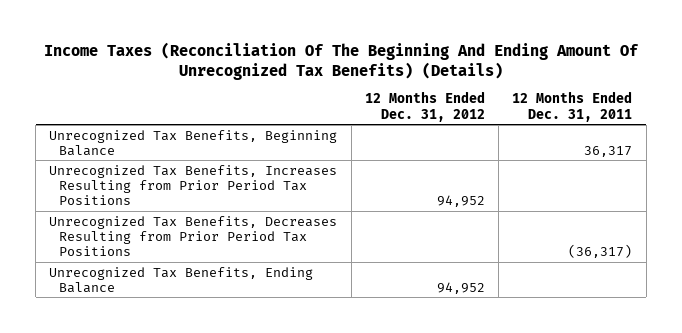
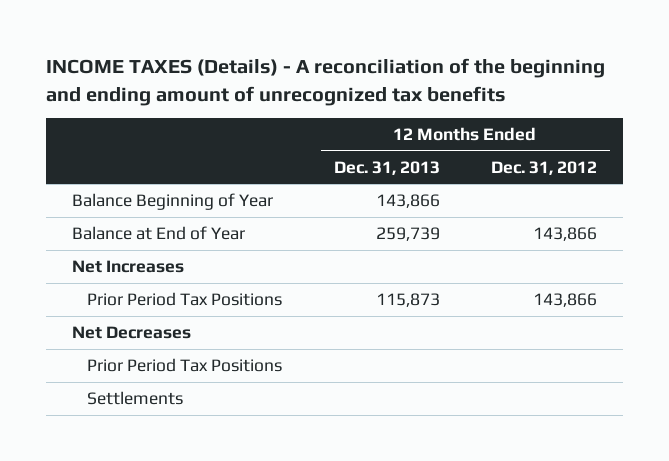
[43,41,639,80] Income Taxes (Reconciliation Of The Beginning And Ending Amount Of Unrecognized Tax Benefits) (Details) -> [46,58,606,106] INCOME TAXES (Details) - A reconciliation of the beginning and ending amount of unrecognized tax benefits
[512,91,633,122] 12 Months Ended Dec. 31, 2011 -> none
none -> [333,160,440,175] Dec. 31, 2013
[49,266,314,293] Unrecognized Tax Benefits, Ending Balance -> none
[49,129,338,156] Unrecognized Tax Benefits, Beginning Balance -> [71,192,273,210] Balance Beginning of Year
none -> [71,225,245,240] Balance at End of Year
none -> [71,259,184,273] Net Increases
[49,164,338,206] Unrecognized Tax Benefits, Increases Resulting from Prior Period Tax Positions -> [86,291,282,306] Prior Period Tax Positions
[436,195,485,208] 94,952 -> [533,292,598,307] 143,866
none -> [71,325,191,339] Net Decreases
[49,215,338,257] Unrecognized Tax Benefits, Decreases Resulting from Prior Period Tax Positions -> [86,357,282,372] Prior Period Tax Positions
none -> [86,390,183,405] Settlements

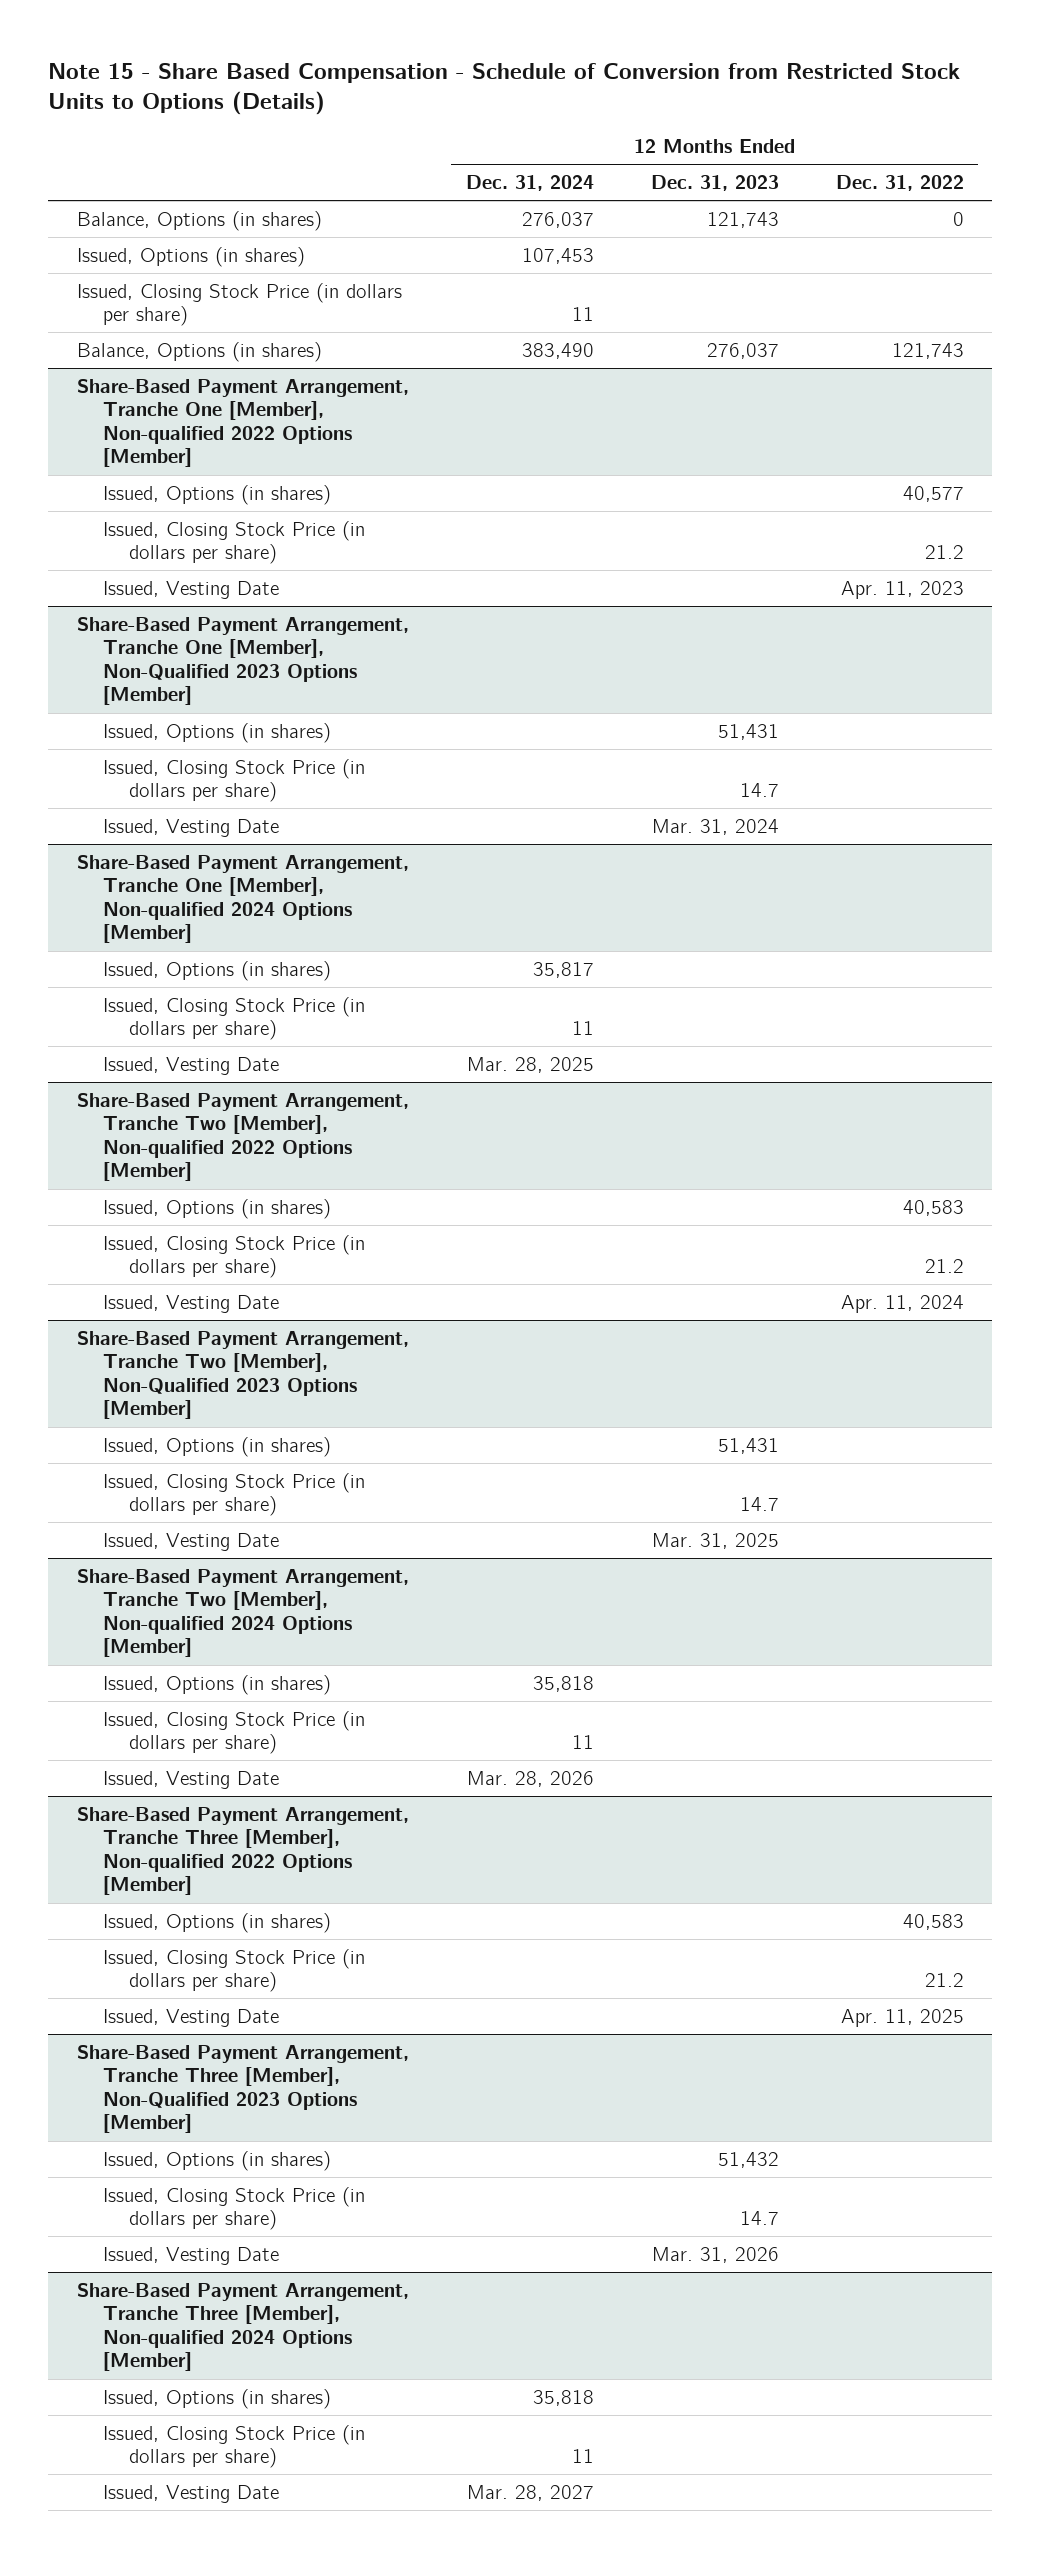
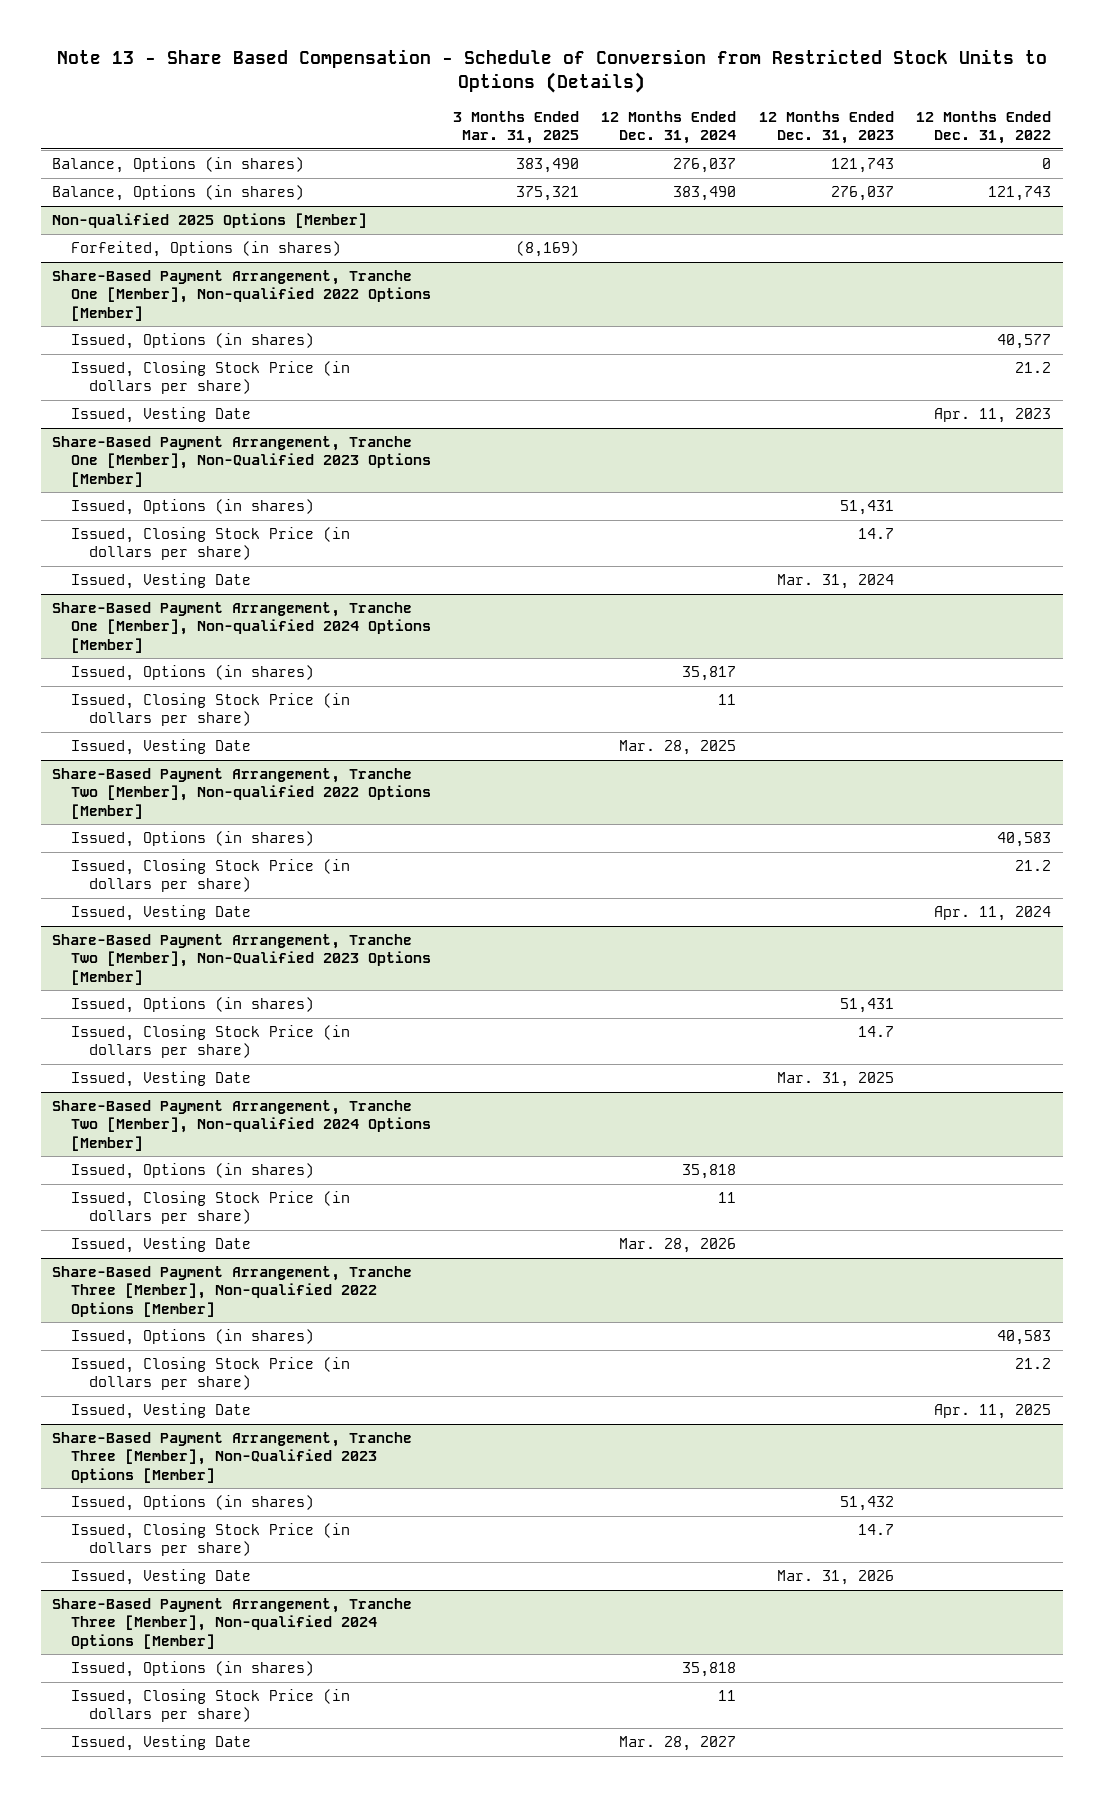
[48,62,961,116] Note 15 - Share Based Compensation - Schedule of Conversion from Restricted Stock Units to Options (Details) -> [56,49,1047,93] Note 13 - Share Based Compensation - Schedule of Conversion from Restricted Stock Units to Options (Details)
none -> [452,111,579,145] 3 Months Ended Mar. 31, 2025
[76,246,305,267] Issued, Options (in shares) -> none
[76,282,402,327] Issued, Closing Stock Price (in dollars per share) -> none
none -> [51,213,367,229] Non-qualified 2025 Options [Member]
none -> [70,241,341,258] Forfeited, Options (in shares)

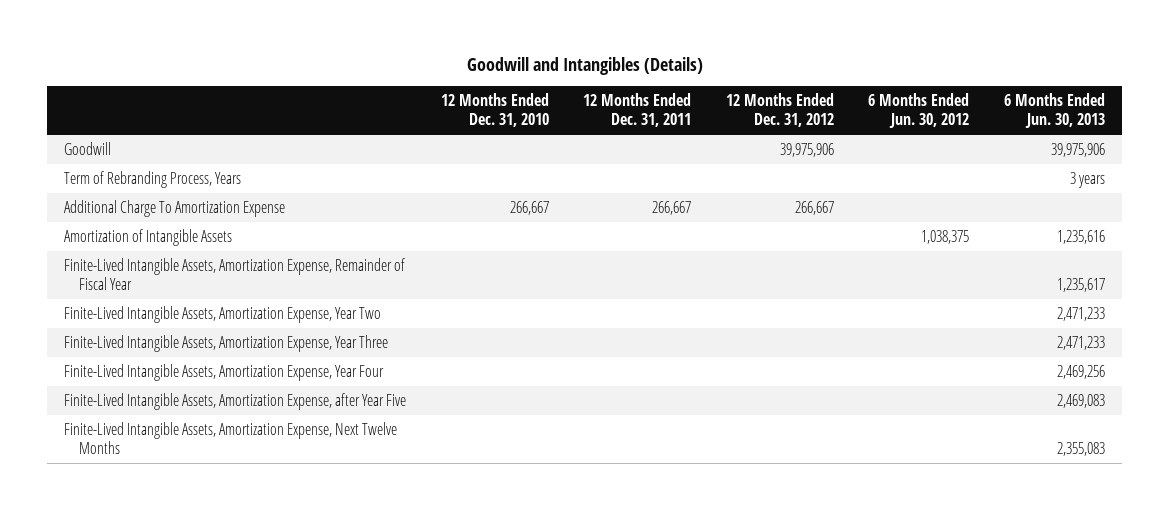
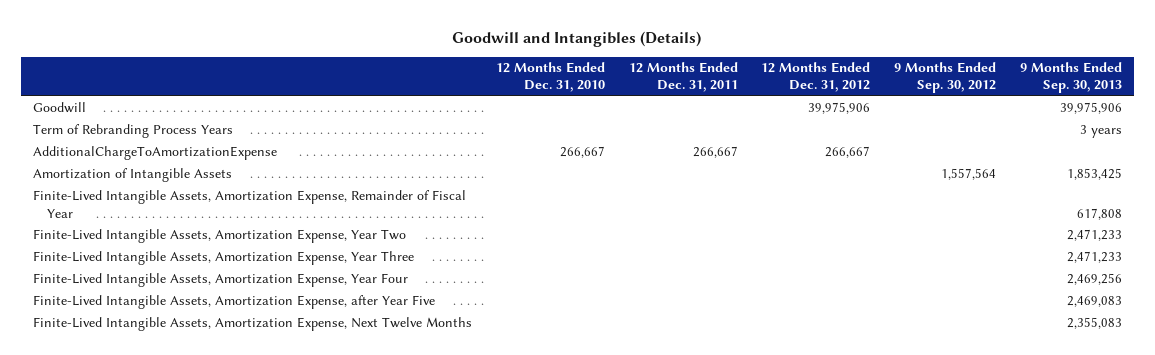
[868,93,970,129] 6 Months Ended Jun. 30, 2012 -> none
[1003,93,1105,129] 6 Months Ended Jun. 30, 2013 -> none
none -> [894,62,997,94] 9 Months Ended Sep. 30, 2012
none -> [1019,62,1122,94] 9 Months Ended Sep. 30, 2013
[64,170,242,188] Term of Rebranding Process, Years -> [32,124,233,139] Term of Rebranding Process Years
[64,199,286,217] Additional Charge To Amortization Expense -> [32,146,277,161] AdditionalChargeToAmortizationExpense

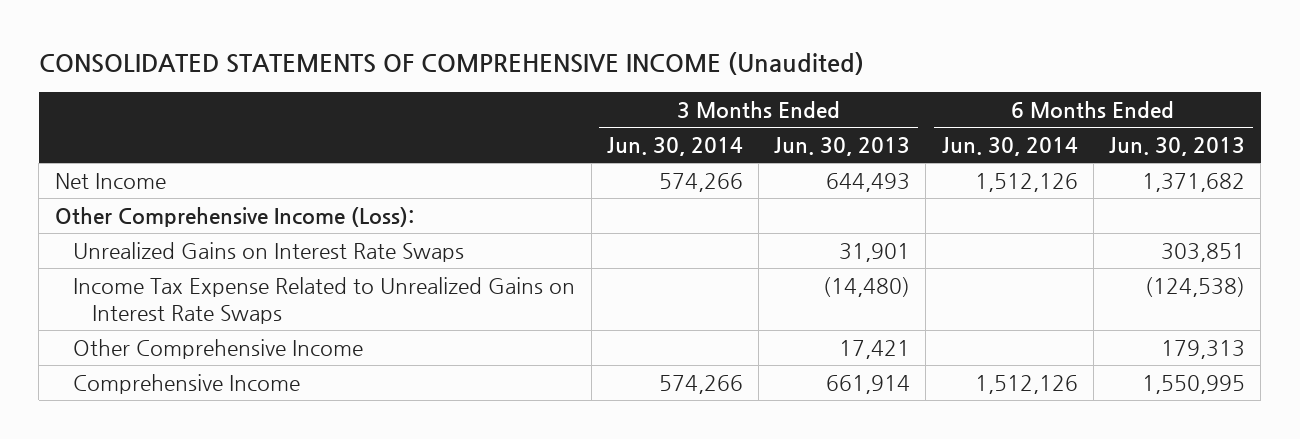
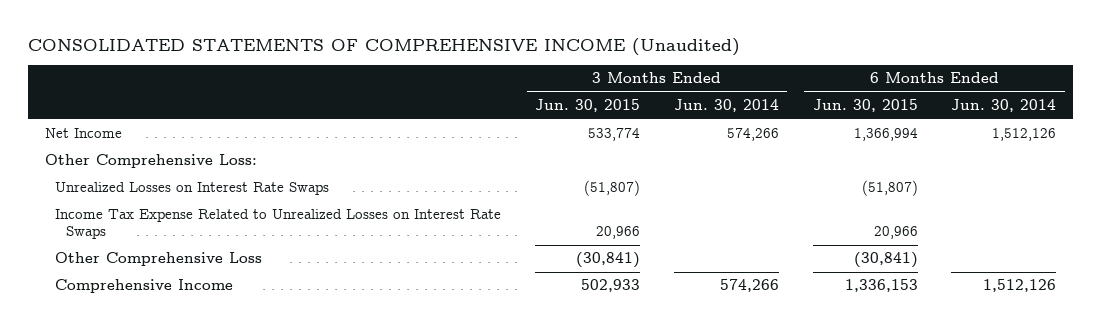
[774,137,911,157] Jun. 30, 2013 -> none
[1108,137,1245,157] Jun. 30, 2013 -> none
none -> [535,99,641,113] Jun. 30, 2015
none -> [812,99,918,113] Jun. 30, 2015
[54,206,414,227] Other Comprehensive Income (Loss): -> [45,154,258,169] Other Comprehensive Loss:
[73,241,465,262] Unrealized Gains on Interest Rate Swaps -> [55,182,330,196] Unrealized Losses on Interest Rate Swaps
[73,276,576,324] Income Tax Expense Related to Unrealized Gains on Interest Rate Swaps -> [55,209,502,240] Income Tax Expense Related to Unrealized Losses on Interest Rate Swaps
[73,338,364,359] Other Comprehensive Income -> [55,252,263,267] Other Comprehensive Loss

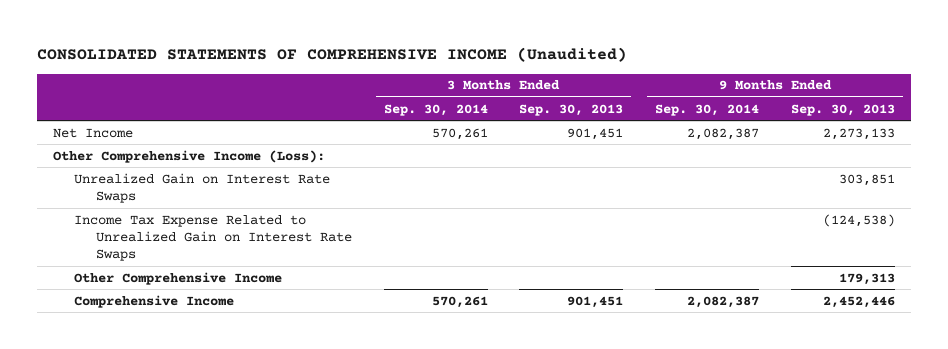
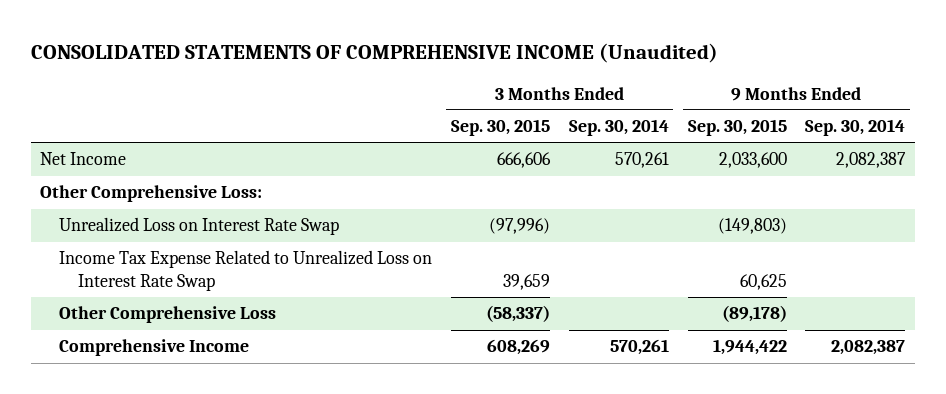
[519,103,624,116] Sep. 30, 2013 -> none
[791,103,896,116] Sep. 30, 2013 -> none
none -> [450,119,550,137] Sep. 30, 2015
none -> [687,119,787,137] Sep. 30, 2015
[53,149,326,163] Other Comprehensive Income (Loss): -> [40,185,263,203] Other Comprehensive Loss:
[74,172,331,204] Unrealized Gain on Interest Rate Swaps -> [59,217,340,236] Unrealized Loss on Interest Rate Swap
[74,214,352,262] Income Tax Expense Related to Unrealized Gain on Interest Rate Swaps -> [59,250,433,291] Income Tax Expense Related to Unrealized Loss on Interest Rate Swap
[74,271,283,285] Other Comprehensive Income -> [59,306,277,324] Other Comprehensive Loss

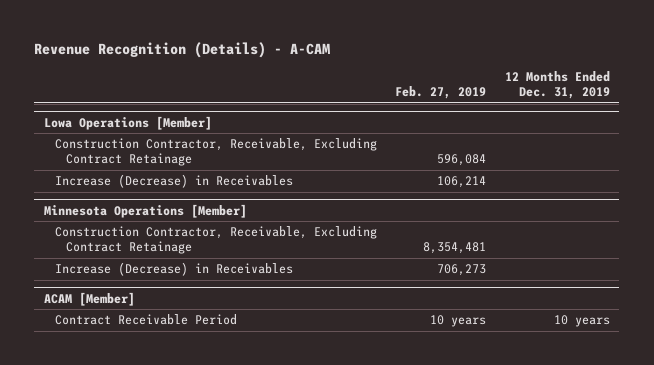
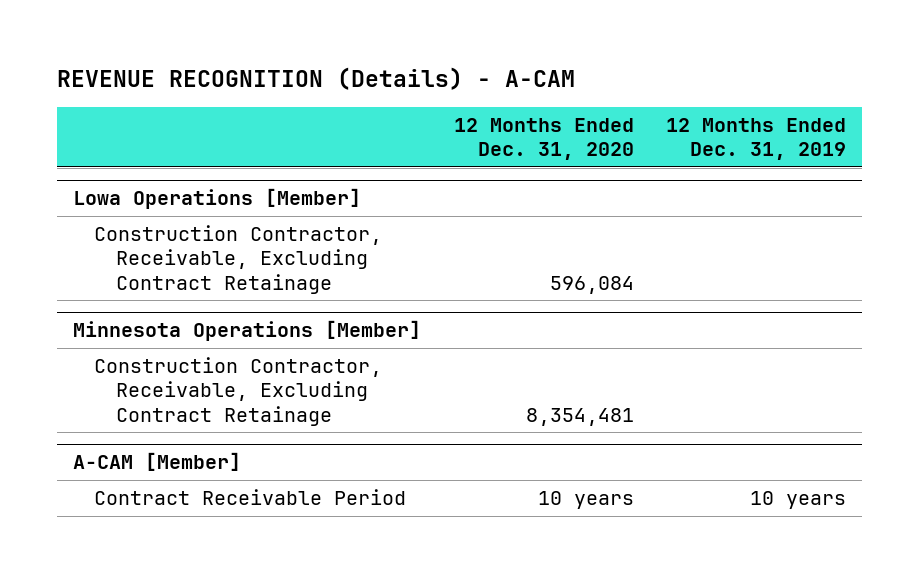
[34,41,331,58] Revenue Recognition (Details) - A-CAM -> [56,67,575,91] REVENUE RECOGNITION (Details) - A-CAM
[395,86,487,100] Feb. 27, 2019 -> none
none -> [453,117,634,160] 12 Months Ended Dec. 31, 2020
[54,174,293,189] Increase (Decrease) in Receivables -> none
[54,262,293,277] Increase (Decrease) in Receivables -> none
[43,291,135,306] ACAM [Member] -> [72,452,241,472] A-CAM [Member]

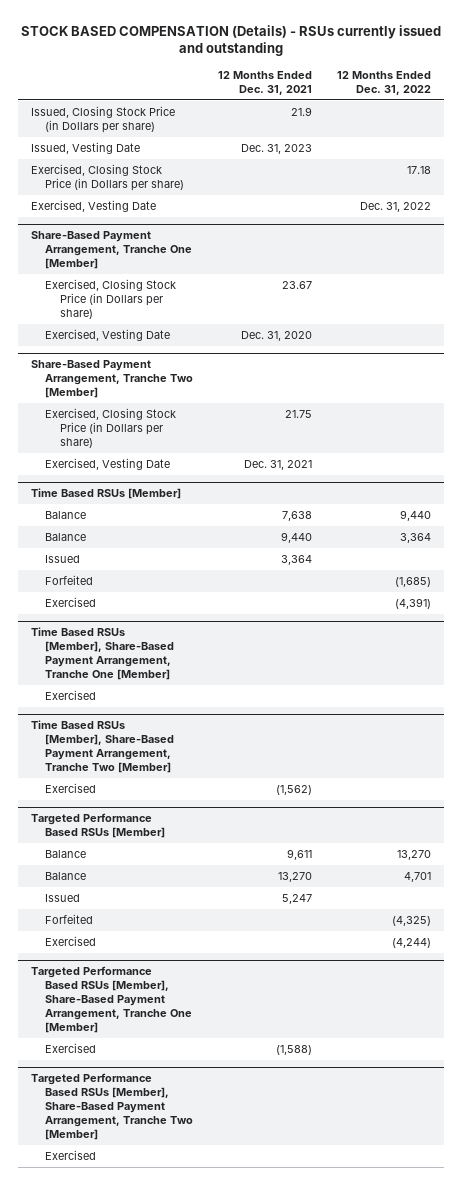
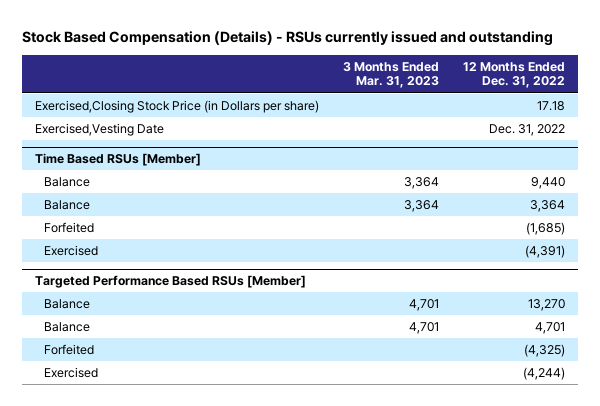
[21,24,442,56] STOCK BASED COMPENSATION (Details) - RSUs currently issued and outstanding -> [22,31,554,47] Stock Based Compensation (Details) - RSUs currently issued and outstanding
[218,70,313,96] 12 Months Ended Dec. 31, 2021 -> none
none -> [342,61,439,89] 3 Months Ended Mar. 31, 2023
[30,105,175,134] Issued, Closing Stock Price (in Dollars per share) -> none
[30,141,140,154] Issued, Vesting Date -> none
[30,231,193,270] Share-Based Payment Arrangement, Tranche One [Member] -> none
[45,278,177,320] Exercised, Closing Stock Price (in Dollars per share) -> none
[45,328,171,341] Exercised, Vesting Date -> none
[30,360,194,399] Share-Based Payment Arrangement, Tranche Two [Member] -> none
[45,407,177,449] Exercised, Closing Stock Price (in Dollars per share) -> none
[45,457,171,470] Exercised, Vesting Date -> none
[30,163,185,192] Exercised, Closing Stock Price (in Dollars per share) -> [34,100,319,114] Exercised,Closing Stock Price (in Dollars per share)
[30,199,156,212] Exercised, Vesting Date -> [34,123,164,137] Exercised,Vesting Date
[45,554,81,563] Issued -> none
[30,627,175,681] Time Based RSUs [Member], Share-Based Payment Arrangement, Tranche One [Member] -> none
[45,689,97,700] Exercised -> none
[30,720,175,774] Time Based RSUs [Member], Share-Based Payment Arrangement, Tranche Two [Member] -> none
[45,782,97,793] Exercised -> none
[45,893,81,902] Issued -> none
[30,966,193,1034] Targeted Performance Based RSUs [Member], Share-Based Payment Arrangement, Tranche One [Member] -> none
[45,1042,97,1053] Exercised -> none
[30,1073,194,1141] Targeted Performance Based RSUs [Member], Share-Based Payment Arrangement, Tranche Two [Member] -> none
[45,1149,97,1160] Exercised -> none

